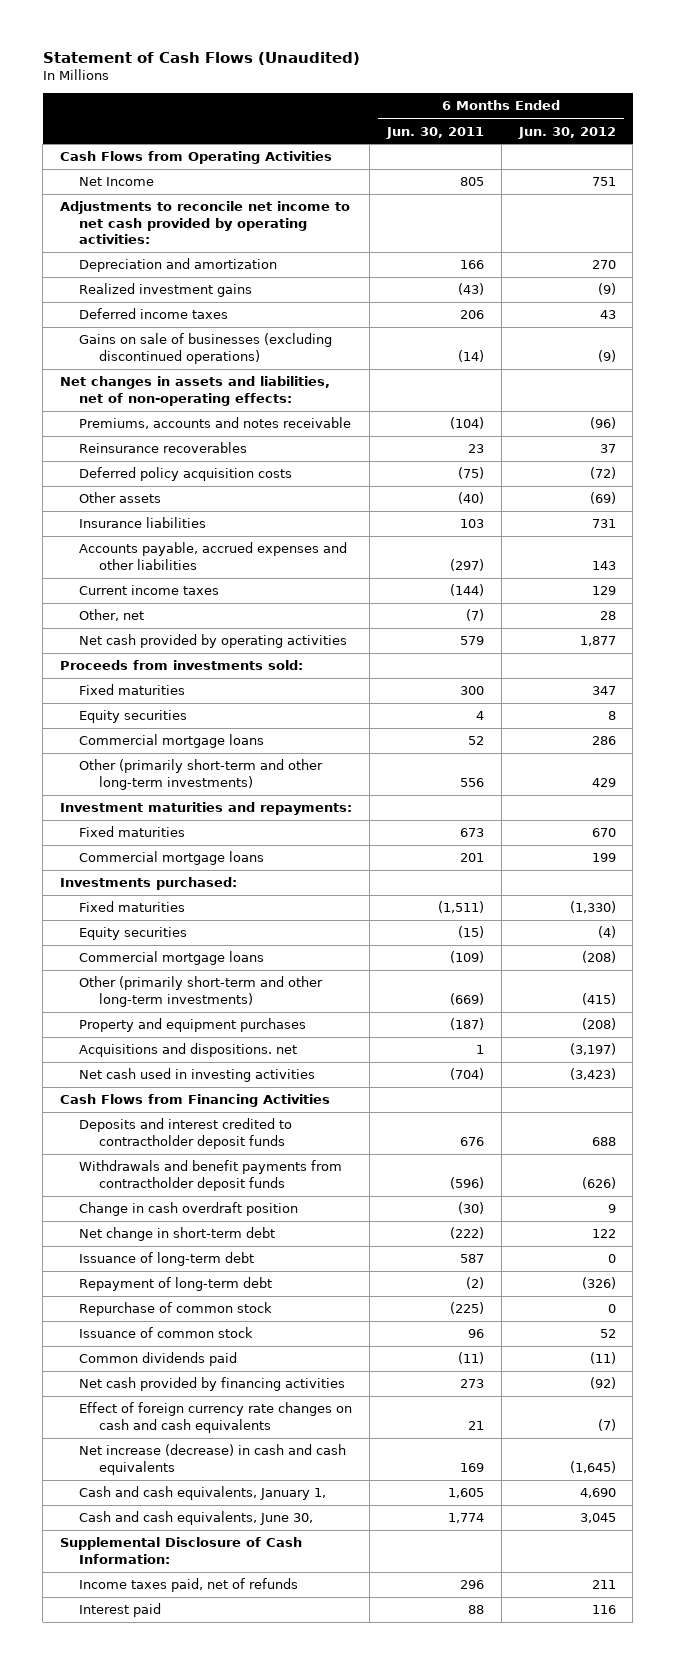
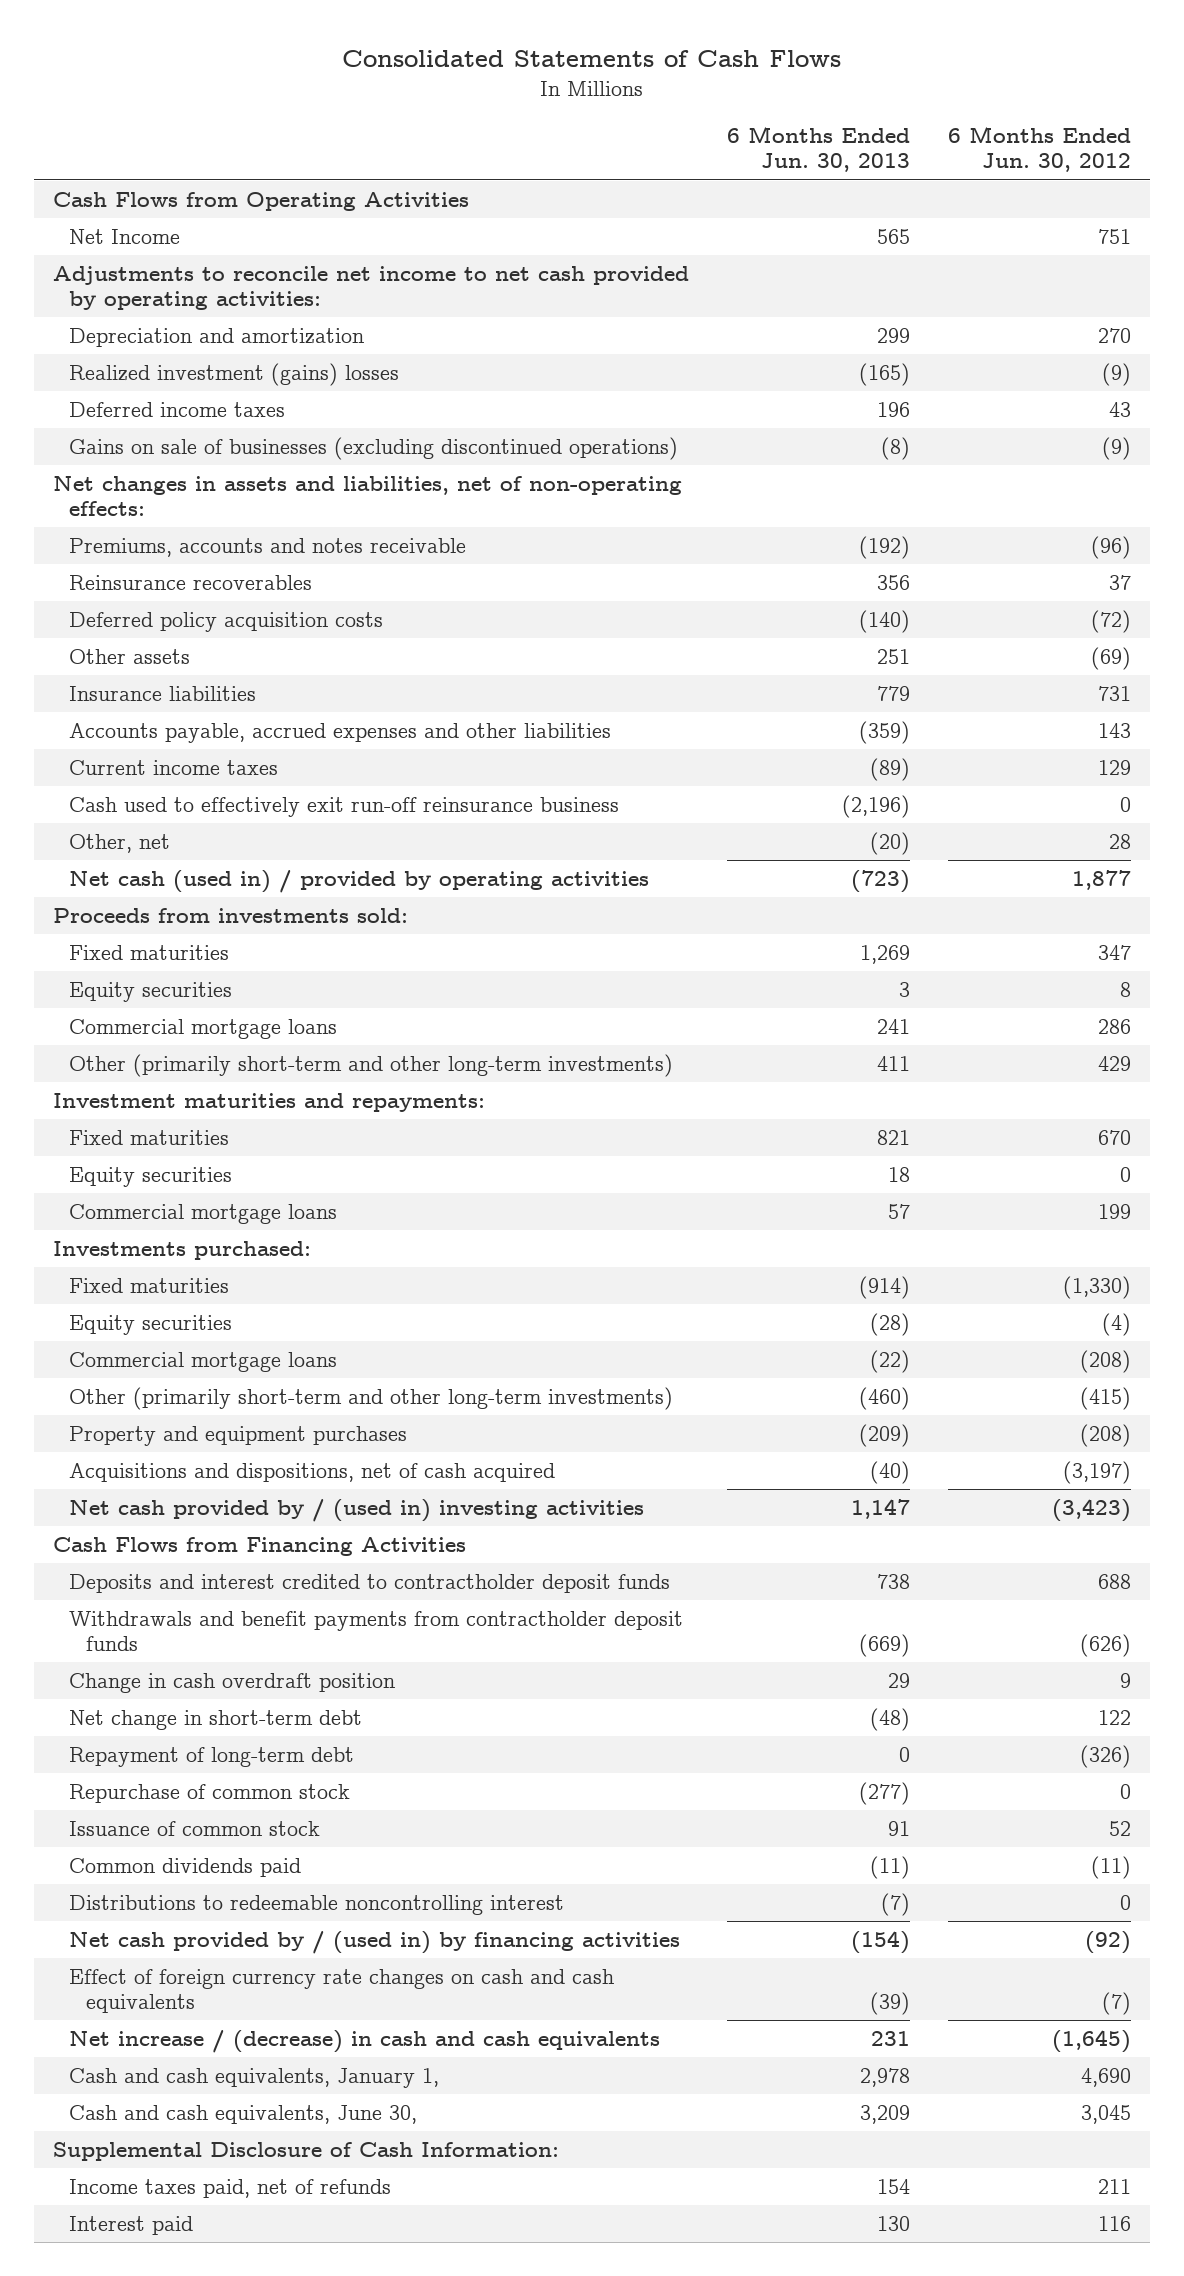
[42,51,360,65] Statement of Cash Flows (Unaudited) -> [341,49,841,67] Consolidated Statements of Cash Flows
[385,126,484,139] Jun. 30, 2011 -> none
none -> [726,125,910,173] 6 Months Ended Jun. 30, 2013
[79,283,253,298] Realized investment gains -> [69,362,400,386] Realized investment (gains) losses
none -> [69,796,620,817] Cash used to effectively exit run-off reinsurance business
[79,634,348,649] Net cash provided by operating activities -> [69,869,650,893] Net cash (used in) / provided by operating activities
none -> [69,1166,233,1187] Equity securities
[79,1043,298,1058] Acquisitions and dispositions. net -> [69,1462,556,1482] Acquisitions and dispositions, net of cash acquired
[79,1068,316,1083] Net cash used in investing activities -> [69,1498,645,1522] Net cash provided by / (used in) investing activities
[79,1252,255,1267] Issuance of long-term debt -> none
none -> [69,1894,565,1915] Distributions to redeemable noncontrolling interest
[79,1377,346,1392] Net cash provided by financing activities -> [69,1930,681,1954] Net cash provided by / (used in) by financing activities
[79,1444,347,1475] Net increase (decrease) in cash and cash equivalents -> [69,2029,661,2053] Net increase / (decrease) in cash and cash equivalents

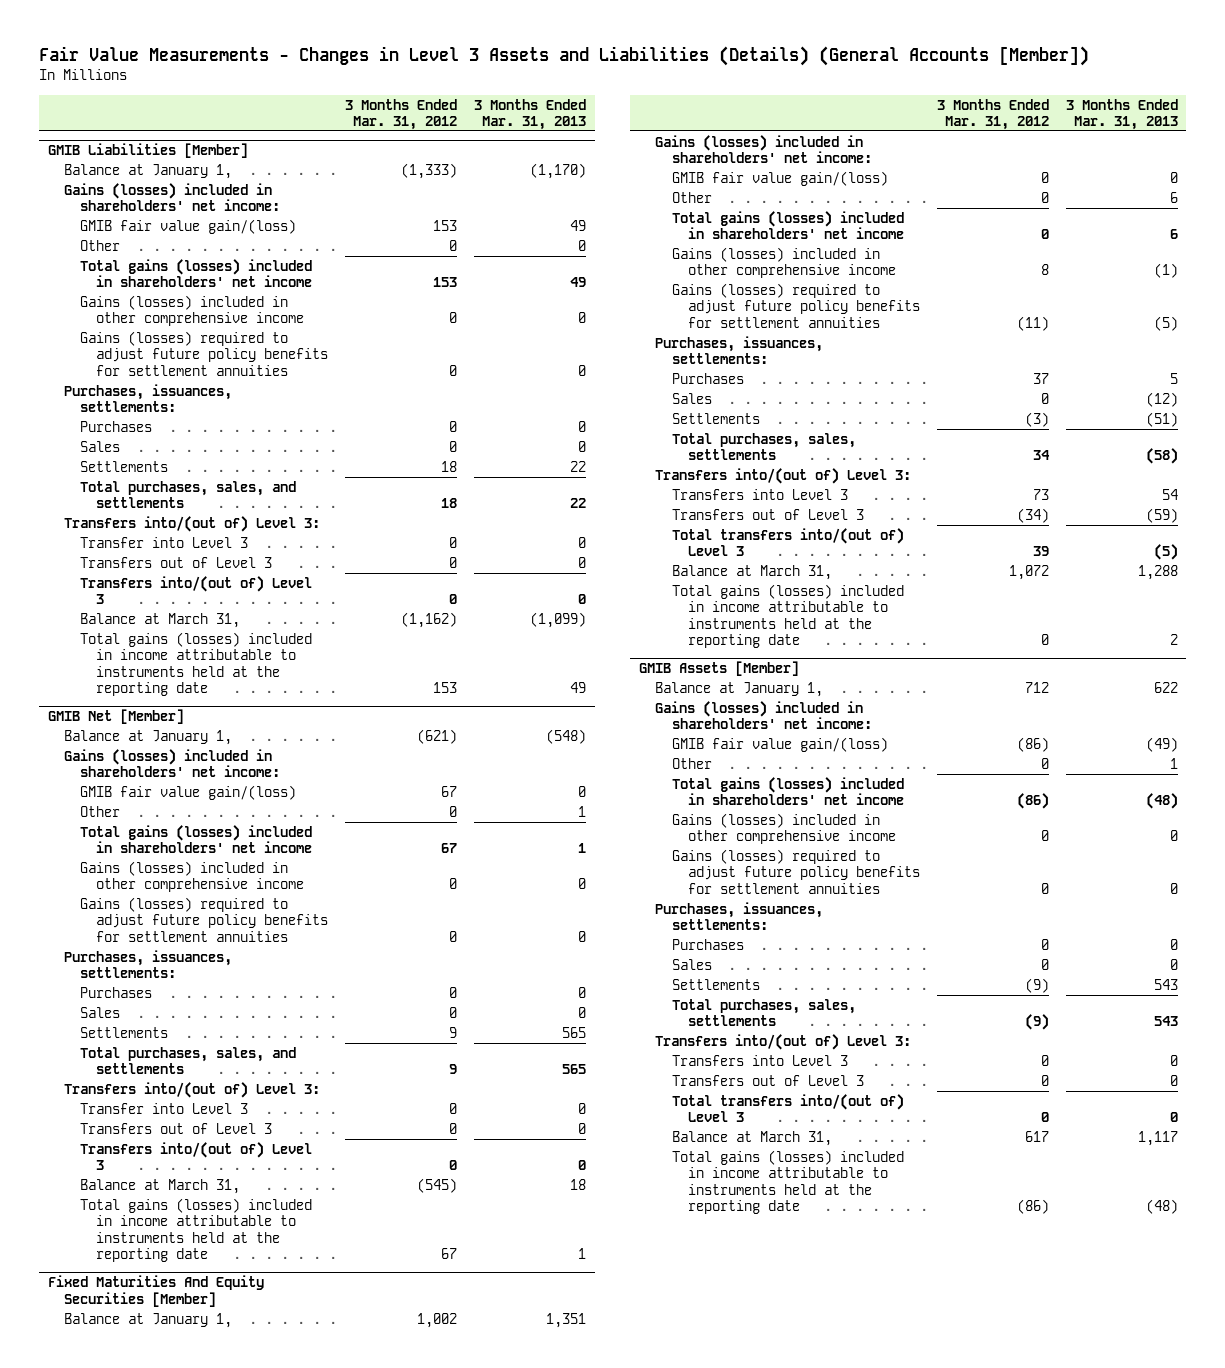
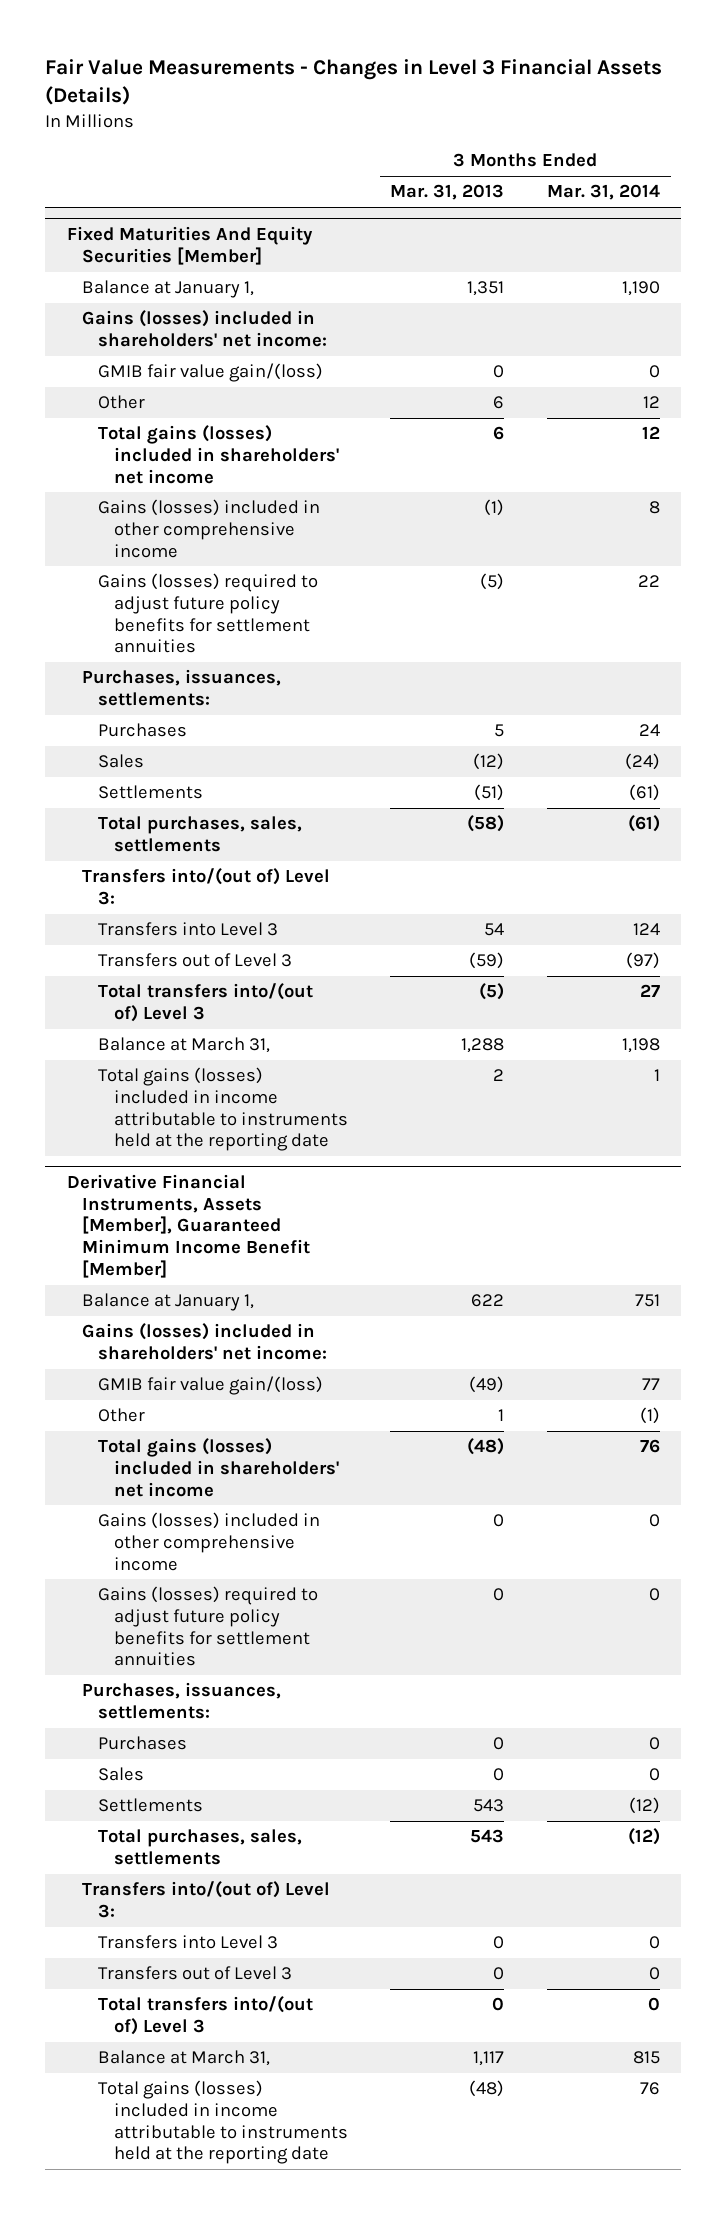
[39,46,1090,67] Fair Value Measurements - Changes in Level 3 Assets and Liabilities (Details) (General Accounts [Member]) -> [45,58,663,105] Fair Value Measurements - Changes in Level 3 Financial Assets (Details)
[345,98,458,130] 3 Months Ended Mar. 31, 2012 -> none
none -> [547,184,661,201] Mar. 31, 2014
[47,143,248,159] GMIB Liabilities [Member] -> none
[63,163,232,179] Balance at January 1, -> none
[63,182,281,212] Gains (losses) included in shareholders' net income: -> none
[80,218,297,234] GMIB fair value gain/(loss) -> none
[80,239,121,251] Other -> none
[80,258,313,288] Total gains (losses) included in shareholders' net income -> none
[80,294,305,327] Gains (losses) included in other comprehensive income -> none
[80,330,329,376] Gains (losses) required to adjust future policy benefits for settlement annuities -> none
[63,383,232,413] Purchases, issuances, settlements: -> none
[80,420,153,432] Purchases -> none
[80,440,121,452] Sales -> none
[80,460,169,472] Settlements -> none
[80,480,297,509] Total purchases, sales, and settlements -> none
[63,515,320,532] Transfers into/(out of) Level 3: -> none
[80,536,249,548] Transfer into Level 3 -> none
[80,556,273,568] Transfers out of Level 3 -> none
[80,575,313,605] Transfers into/(out of) Level 3 -> none
[80,612,241,628] Balance at March 31, -> none
[80,631,313,697] Total gains (losses) included in income attributable to instruments held at the reporting date -> none
[47,709,184,725] GMIB Net [Member] -> none
[63,729,232,745] Balance at January 1, -> none
[63,748,281,778] Gains (losses) included in shareholders' net income: -> none
[80,784,297,800] GMIB fair value gain/(loss) -> none
[80,805,121,817] Other -> none
[80,824,313,854] Total gains (losses) included in shareholders' net income -> none
[80,860,305,893] Gains (losses) included in other comprehensive income -> none
[80,896,329,942] Gains (losses) required to adjust future policy benefits for settlement annuities -> none
[63,949,232,979] Purchases, issuances, settlements: -> none
[80,986,153,998] Purchases -> none
[80,1006,121,1018] Sales -> none
[80,1026,169,1038] Settlements -> none
[80,1046,297,1075] Total purchases, sales, and settlements -> none
[63,1081,320,1098] Transfers into/(out of) Level 3: -> none
[80,1102,249,1114] Transfer into Level 3 -> none
[80,1122,273,1134] Transfers out of Level 3 -> none
[80,1141,313,1171] Transfers into/(out of) Level 3 -> none
[80,1178,241,1194] Balance at March 31, -> none
[80,1197,313,1263] Total gains (losses) included in income attributable to instruments held at the reporting date -> none
[638,661,799,677] GMIB Assets [Member] -> none
none -> [66,1174,311,1278] Derivative Financial Instruments, Assets [Member], Guaranteed Minimum Income Benefit [Member]

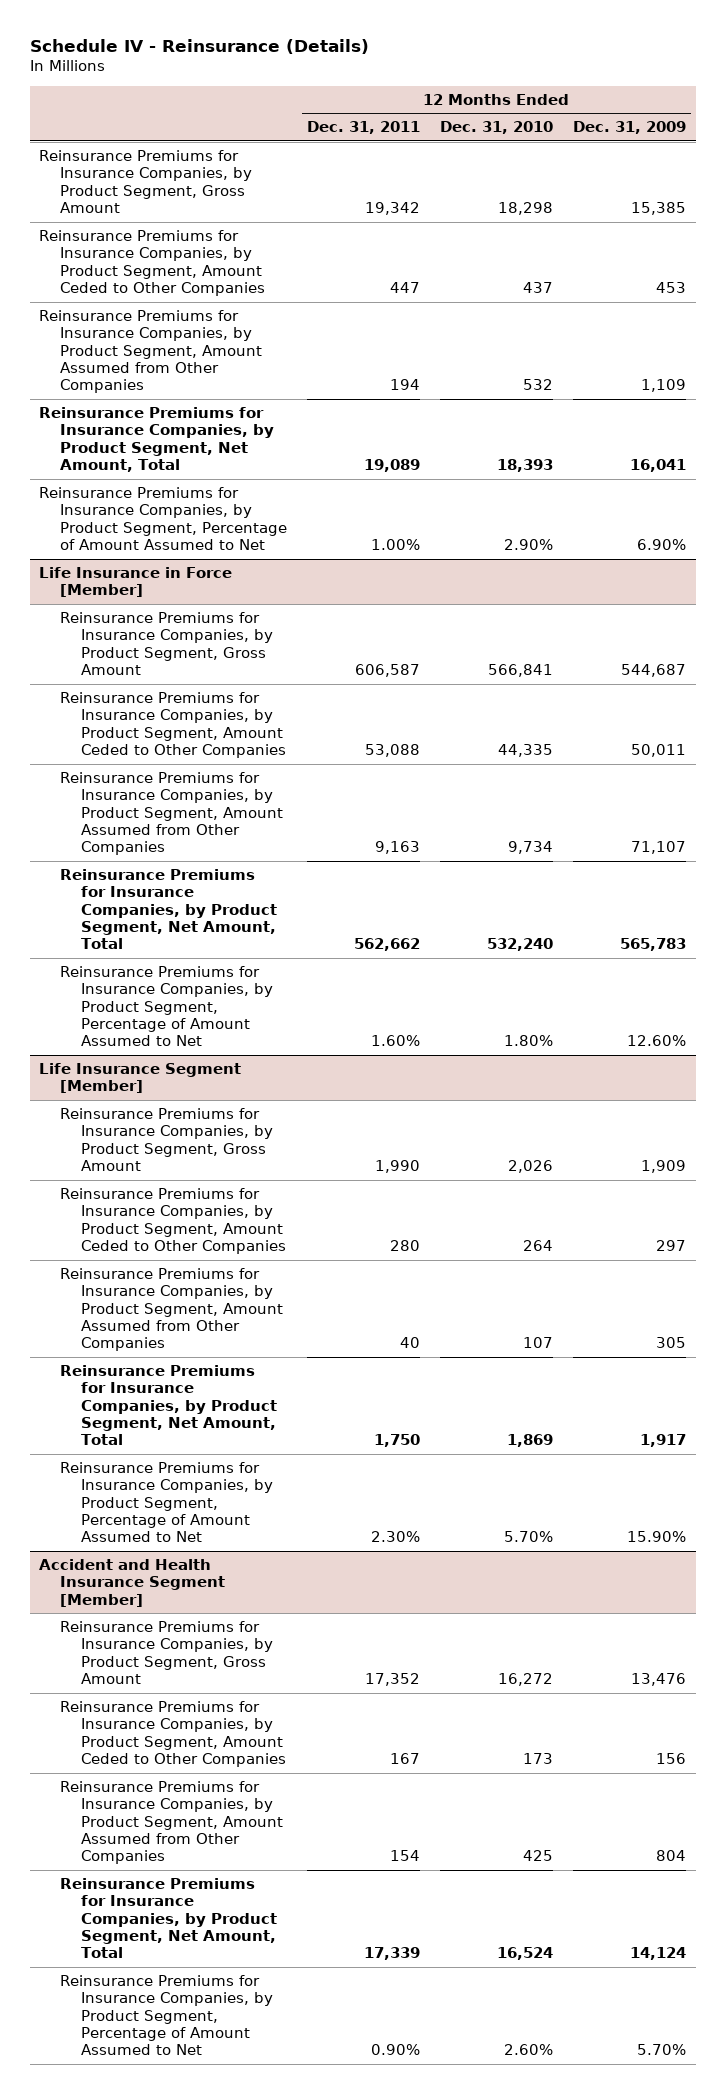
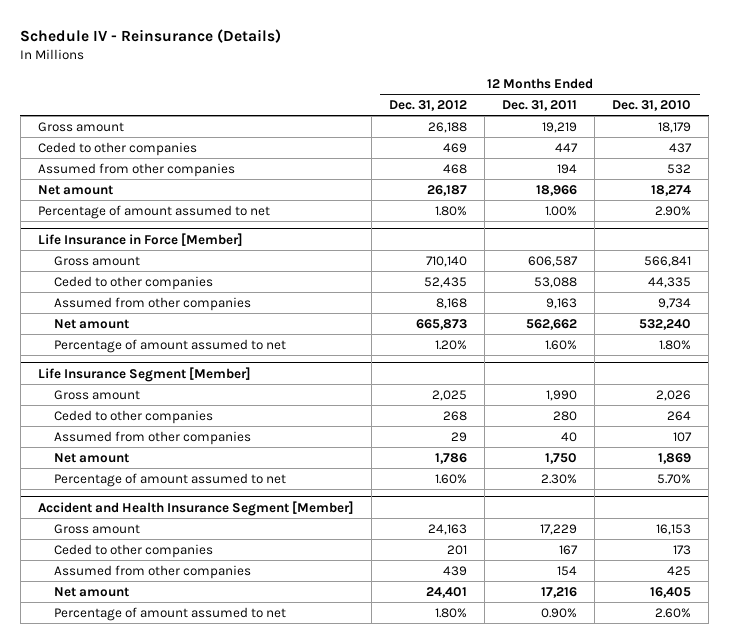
[572,121,686,135] Dec. 31, 2009 -> none
none -> [389,99,468,111] Dec. 31, 2012
[39,407,275,473] Reinsurance Premiums for Insurance Companies, by Product Segment, Net Amount, Total -> none
[39,150,253,214] Reinsurance Premiums for Insurance Companies, by Product Segment, Gross Amount -> [37,121,124,132] Gross amount
[365,202,421,216] 19,342 -> [542,121,578,133] 19,219
[497,202,553,216] 18,298 -> [658,121,692,133] 18,179
[39,230,266,297] Reinsurance Premiums for Insurance Companies, by Product Segment, Amount Ceded to Other Companies -> [37,141,197,156] Ceded to other companies
[39,310,263,394] Reinsurance Premiums for Insurance Companies, by Product Segment, Amount Assumed from Other Companies -> [37,162,235,177] Assumed from other companies
none -> [37,184,113,195] Net amount
[39,487,288,551] Reinsurance Premiums for Insurance Companies, by Product Segment, Percentage of Amount Assumed to Net -> [37,204,270,219] Percentage of amount assumed to net
[60,612,274,676] Reinsurance Premiums for Insurance Companies, by Product Segment, Gross Amount -> [53,255,140,266] Gross amount
[60,692,287,759] Reinsurance Premiums for Insurance Companies, by Product Segment, Amount Ceded to Other Companies -> [53,275,213,290] Ceded to other companies
[60,772,284,856] Reinsurance Premiums for Insurance Companies, by Product Segment, Amount Assumed from Other Companies -> [53,296,251,311] Assumed from other companies
[60,869,278,950] Reinsurance Premiums for Insurance Companies, by Product Segment, Net Amount, Total -> [53,318,129,329] Net amount
[60,966,274,1047] Reinsurance Premiums for Insurance Companies, by Product Segment, Percentage of Amount Assumed to Net -> [53,338,286,353] Percentage of amount assumed to net
[60,1108,274,1172] Reinsurance Premiums for Insurance Companies, by Product Segment, Gross Amount -> [53,389,140,400] Gross amount
[60,1188,287,1255] Reinsurance Premiums for Insurance Companies, by Product Segment, Amount Ceded to Other Companies -> [53,409,213,424] Ceded to other companies
[60,1268,284,1352] Reinsurance Premiums for Insurance Companies, by Product Segment, Amount Assumed from Other Companies -> [53,430,251,445] Assumed from other companies
[60,1365,278,1446] Reinsurance Premiums for Insurance Companies, by Product Segment, Net Amount, Total -> [53,452,129,463] Net amount
[60,1462,274,1543] Reinsurance Premiums for Insurance Companies, by Product Segment, Percentage of Amount Assumed to Net -> [53,472,286,487] Percentage of amount assumed to net
[60,1878,278,1959] Reinsurance Premiums for Insurance Companies, by Product Segment, Net Amount, Total -> none
[60,1621,274,1685] Reinsurance Premiums for Insurance Companies, by Product Segment, Gross Amount -> [53,523,140,534] Gross amount
[365,1673,421,1687] 17,352 -> [540,523,578,535] 17,229
[497,1673,553,1687] 16,272 -> [656,523,692,535] 16,153
[60,1701,287,1768] Reinsurance Premiums for Insurance Companies, by Product Segment, Amount Ceded to Other Companies -> [53,543,213,558] Ceded to other companies
[60,1781,284,1865] Reinsurance Premiums for Insurance Companies, by Product Segment, Amount Assumed from Other Companies -> [53,564,251,579] Assumed from other companies
none -> [53,586,129,597] Net amount
[60,1975,274,2056] Reinsurance Premiums for Insurance Companies, by Product Segment, Percentage of Amount Assumed to Net -> [53,606,286,621] Percentage of amount assumed to net

